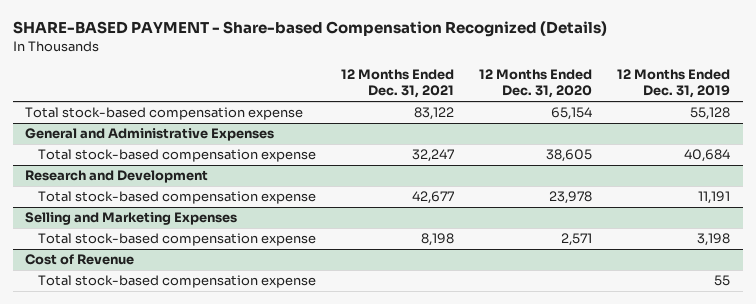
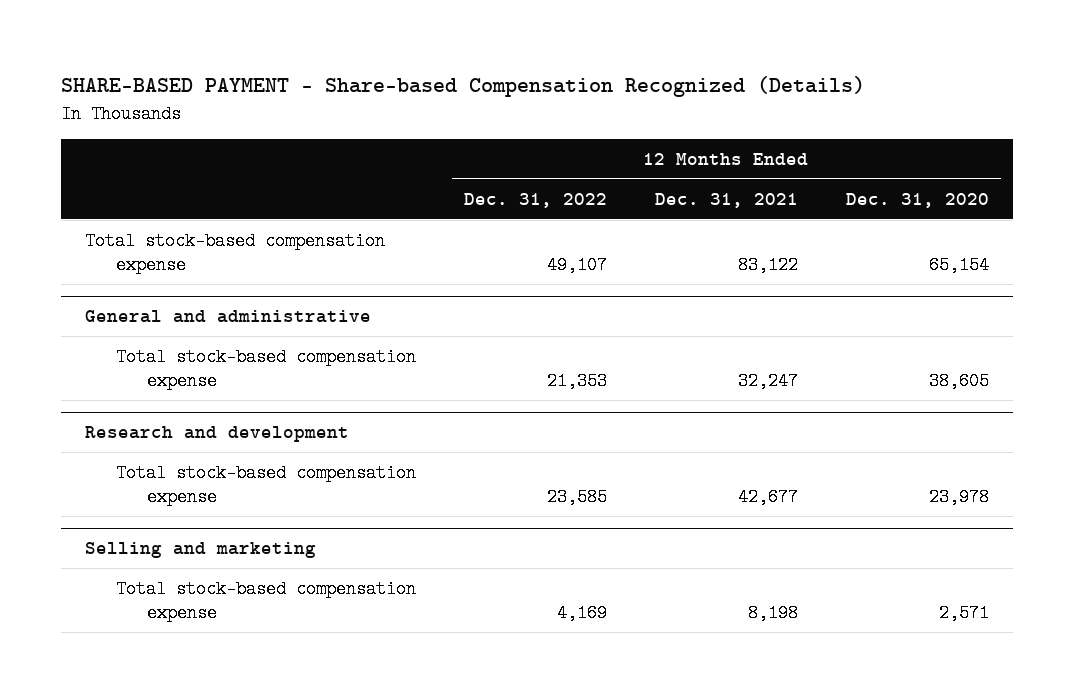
[617,69,731,99] 12 Months Ended Dec. 31, 2019 -> none
none -> [463,192,607,208] Dec. 31, 2022
[25,128,275,142] General and Administrative Expenses -> [85,310,372,324] General and administrative
[25,170,209,184] Research and Development -> [85,426,350,443] Research and development
[25,212,238,226] Selling and Marketing Expenses -> [85,542,317,559] Selling and marketing
[25,254,135,266] Cost of Revenue -> none
[38,275,317,289] Total stock-based compensation expense -> none

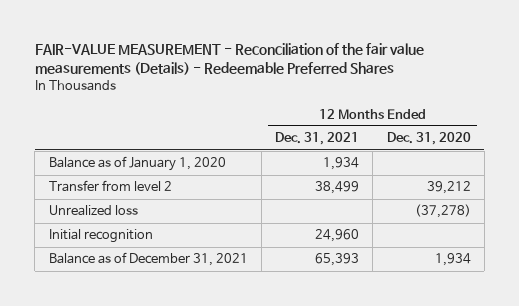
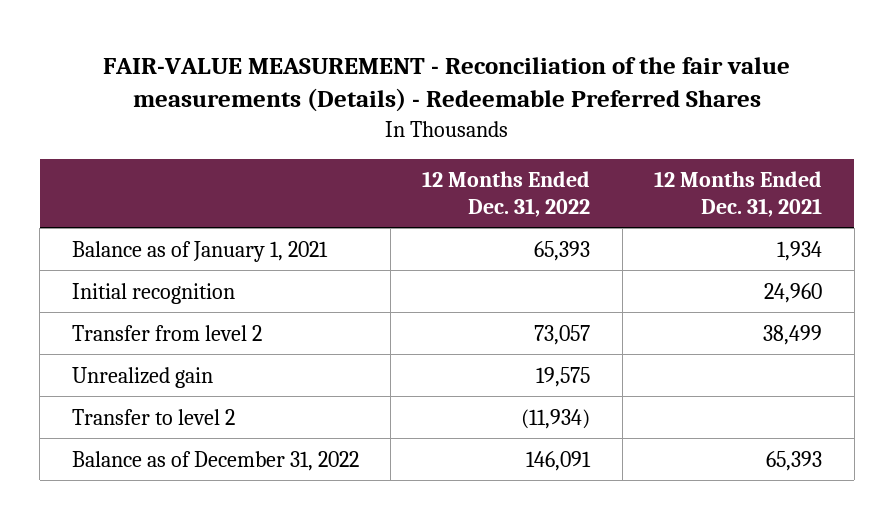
[386,132,471,146] Dec. 31, 2020 -> none
none -> [422,171,591,217] 12 Months Ended Dec. 31, 2022
[48,205,138,217] Unrealized loss -> none
[48,156,226,172] Balance as of January 1, 2020 -> [71,240,328,262] Balance as of January 1, 2021
[48,180,172,193] Transfer from level 2 -> [71,324,262,341] Transfer from level 2
none -> [71,366,213,388] Unrealized gain
none -> [71,408,235,425] Transfer to level 2
[48,252,248,267] Balance as of December 31, 2021 -> [71,450,359,471] Balance as of December 31, 2022

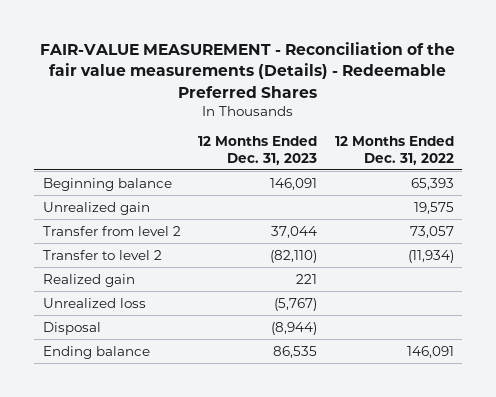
[654,171,823,217] 12 Months Ended Dec. 31, 2021 -> none
none -> [198,136,318,165] 12 Months Ended Dec. 31, 2023
[71,282,235,304] Initial recognition -> none
[71,240,328,262] Balance as of January 1, 2021 -> [42,177,172,191] Beginning balance
[71,324,262,341] Transfer from level 2 -> [42,225,181,236] Transfer from level 2
none -> [42,273,135,287] Realized gain
none -> [42,297,146,308] Unrealized loss
none -> [42,321,101,335] Disposal
[71,450,359,471] Balance as of December 31, 2022 -> [42,345,150,359] Ending balance

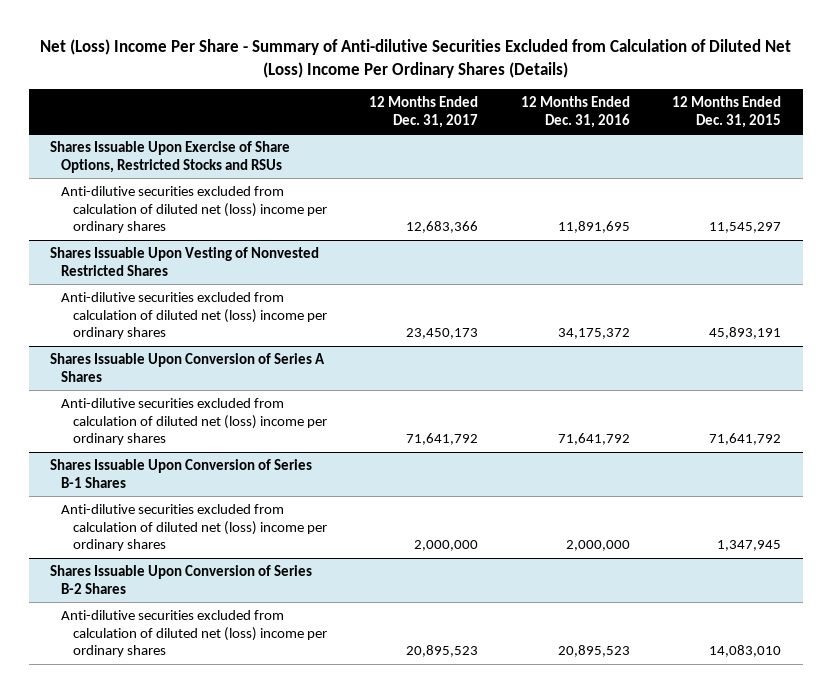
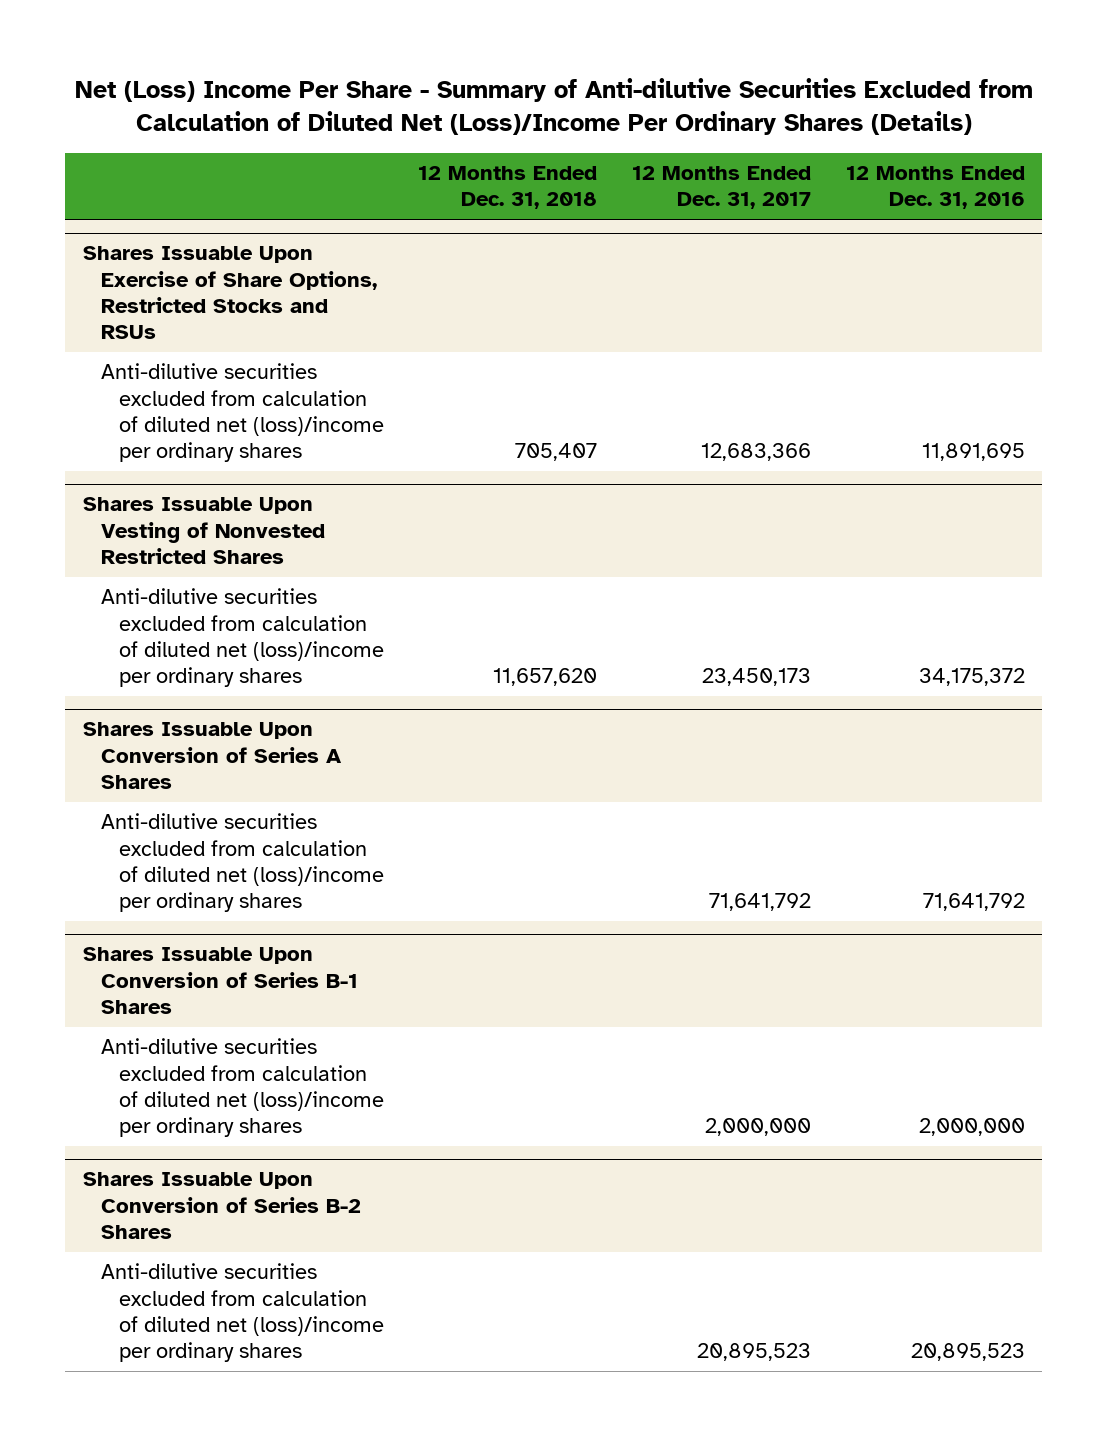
[39,38,791,78] Net (Loss) Income Per Share - Summary of Anti-dilutive Securities Excluded from Calculation of Diluted Net (Loss) Income Per Ordinary Shares (Details) -> [74,78,1033,136] Net (Loss) Income Per Share - Summary of Anti-dilutive Securities Excluded from Calculation of Diluted Net (Loss)/Income Per Ordinary Shares (Details)
[672,96,782,129] 12 Months Ended Dec. 31, 2015 -> none
none -> [418,166,598,210] 12 Months Ended Dec. 31, 2018
[61,185,327,234] Anti-dilutive securities excluded from calculation of diluted net (loss) income per ordinary shares -> [100,363,384,462] Anti-dilutive securities excluded from calculation of diluted net (loss)/income per ordinary shares
[61,291,327,340] Anti-dilutive securities excluded from calculation of diluted net (loss) income per ordinary shares -> [100,588,384,687] Anti-dilutive securities excluded from calculation of diluted net (loss)/income per ordinary shares
[61,397,327,446] Anti-dilutive securities excluded from calculation of diluted net (loss) income per ordinary shares -> [100,813,384,912] Anti-dilutive securities excluded from calculation of diluted net (loss)/income per ordinary shares
[61,503,327,552] Anti-dilutive securities excluded from calculation of diluted net (loss) income per ordinary shares -> [100,1038,384,1137] Anti-dilutive securities excluded from calculation of diluted net (loss)/income per ordinary shares
[61,609,327,658] Anti-dilutive securities excluded from calculation of diluted net (loss) income per ordinary shares -> [100,1263,384,1362] Anti-dilutive securities excluded from calculation of diluted net (loss)/income per ordinary shares

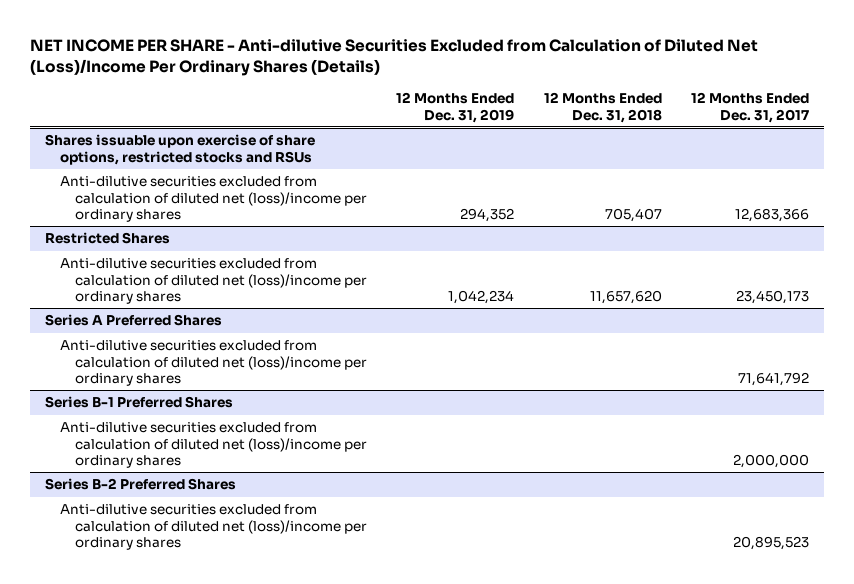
[74,78,1033,136] Net (Loss) Income Per Share - Summary of Anti-dilutive Securities Excluded from Calculation of Diluted Net (Loss)/Income Per Ordinary Shares (Details) -> [29,39,758,77] NET INCOME PER SHARE - Anti-dilutive Securities Excluded from Calculation of Diluted Net (Loss)/Income Per Ordinary Shares (Details)
[845,166,1025,210] 12 Months Ended Dec. 31, 2016 -> none
none -> [396,92,515,123] 12 Months Ended Dec. 31, 2019
[82,246,377,339] Shares Issuable Upon Exercise of Share Options, Restricted Stocks and RSUs -> [44,134,315,165] Shares issuable upon exercise of share options, restricted stocks and RSUs
[82,497,325,564] Shares Issuable Upon Vesting of Nonvested Restricted Shares -> [44,232,170,245] Restricted Shares
[82,722,342,789] Shares Issuable Upon Conversion of Series A Shares -> none
none -> [44,314,222,327] Series A Preferred Shares
[82,947,358,1014] Shares Issuable Upon Conversion of Series B-1 Shares -> [44,396,233,409] Series B-1 Preferred Shares
[82,1172,361,1239] Shares Issuable Upon Conversion of Series B-2 Shares -> [44,478,236,491] Series B-2 Preferred Shares

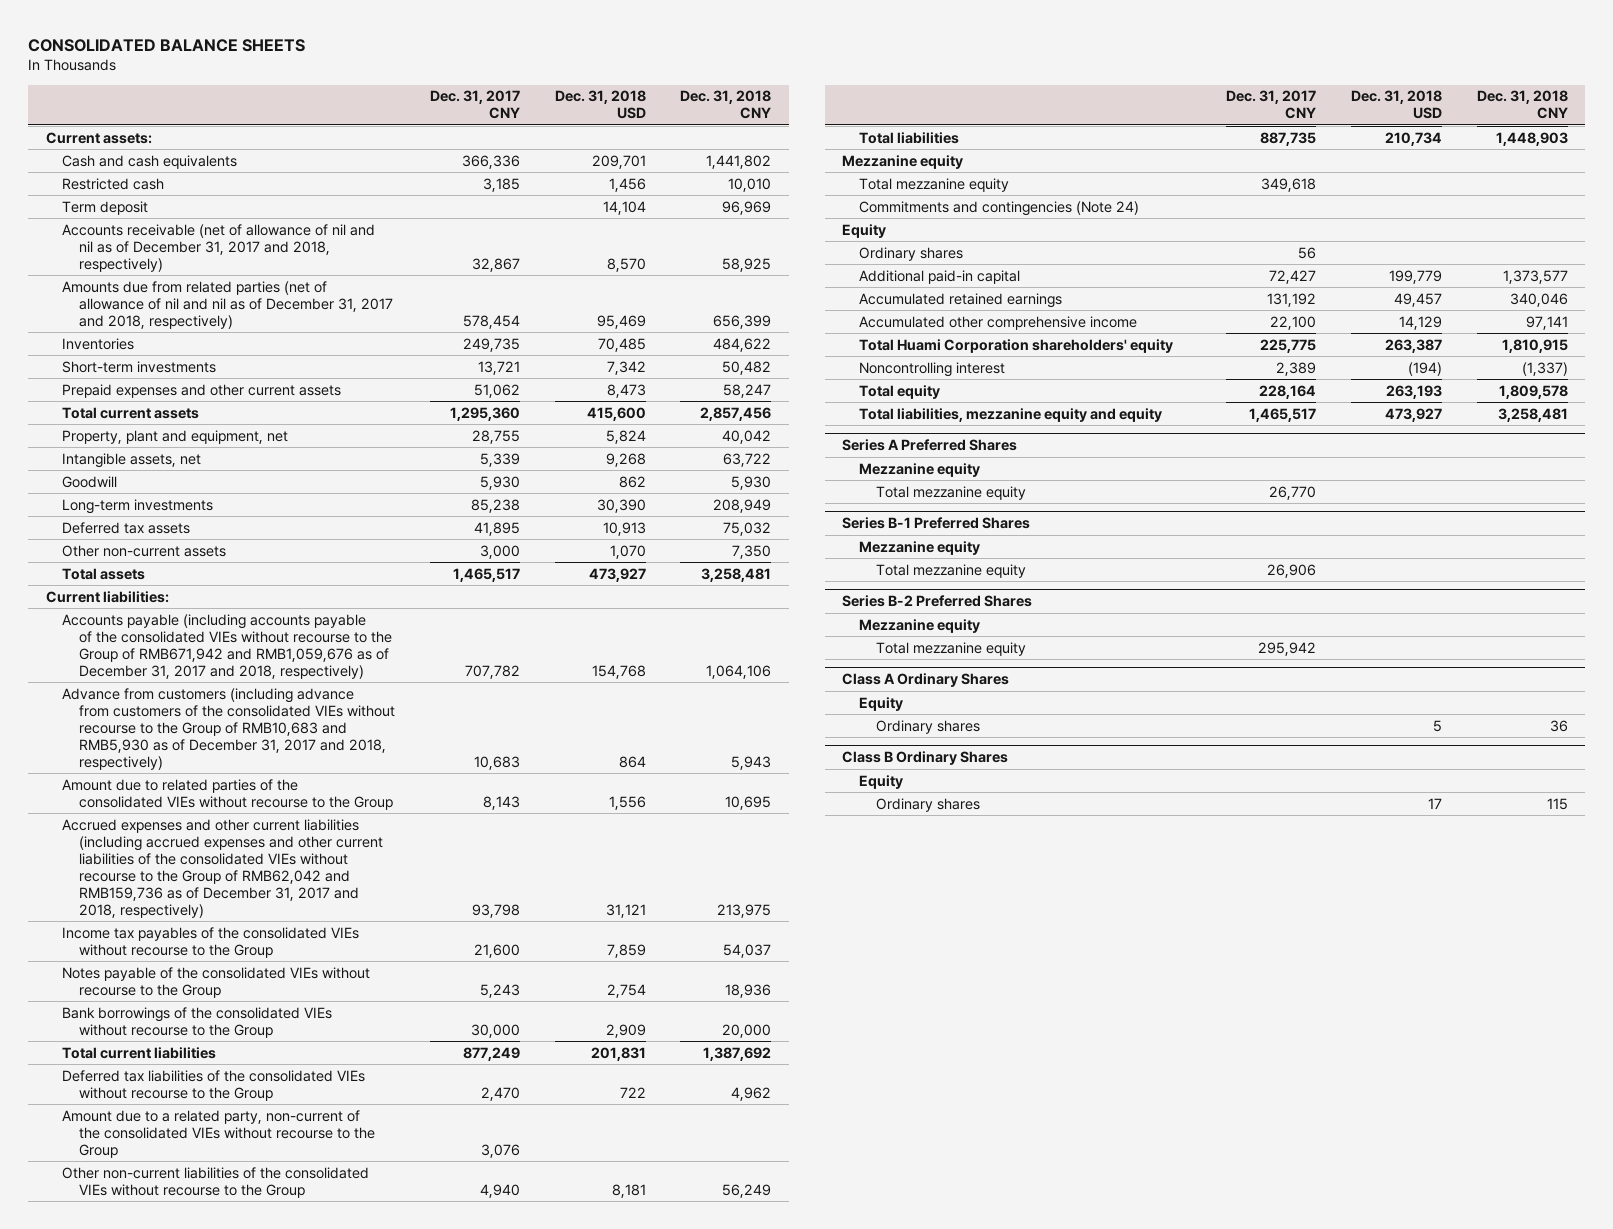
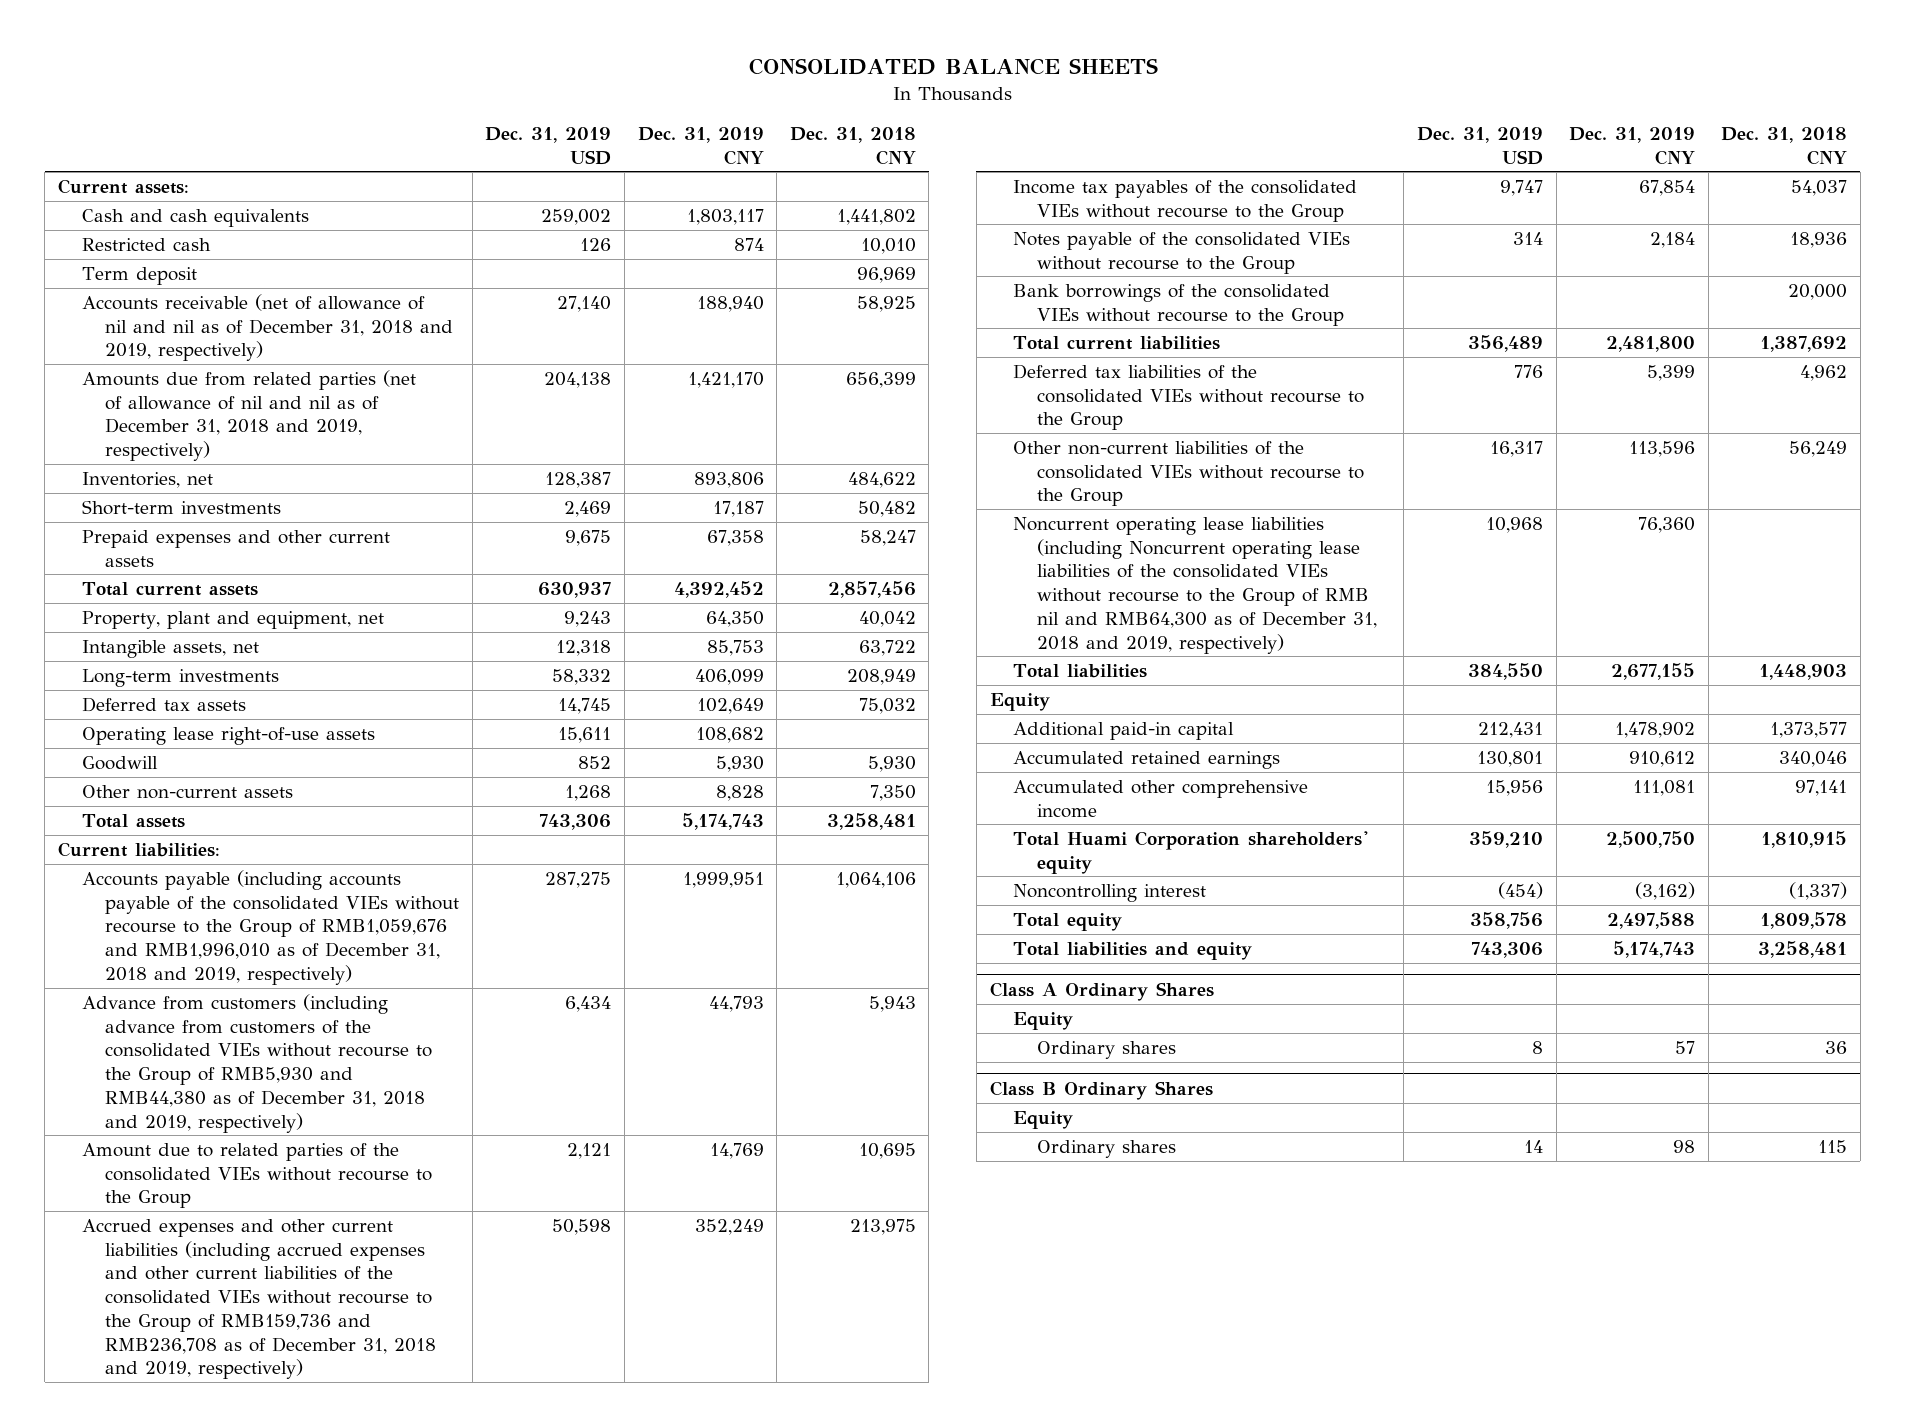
[429,90,520,120] Dec. 31, 2017 CNY -> none
[554,90,646,120] Dec. 31, 2018 USD -> none
none -> [485,126,612,165] Dec. 31, 2019 USD
none -> [637,126,764,165] Dec. 31, 2019 CNY
[62,223,376,272] Accounts receivable (net of allowance of nil and nil as of December 31, 2017 and 2018, respectively) -> [81,293,454,362] Accounts receivable (net of allowance of nil and nil as of December 31, 2018 and 2019, respectively)
[62,280,394,329] Amounts due from related parties (net of allowance of nil and nil as of December 31, 2017 and 2018, respectively) -> [81,369,416,462] Amounts due from related parties (net of allowance of nil and nil as of December 31, 2018 and 2019, respectively)
[62,337,135,350] Inventories -> [81,471,213,488] Inventories, net
none -> [81,726,375,745] Operating lease right-of-use assets
[62,475,118,488] Goodwill -> [81,755,158,770] Goodwill
[62,613,393,679] Accounts payable (including accounts payable of the consolidated VIEs without recourse to the Group of RMB671,942 and RMB1,059,676 as of December 31, 2017 and 2018, respectively) -> [81,869,460,985] Accounts payable (including accounts payable of the consolidated VIEs without recourse to the Group of RMB1,059,676 and RMB1,996,010 as of December 31, 2018 and 2019, respectively)
[62,687,396,770] Advance from customers (including advance from customers of the consolidated VIEs without recourse to the Group of RMB10,683 and RMB5,930 as of December 31, 2017 and 2018, respectively) -> [81,993,433,1133] Advance from customers (including advance from customers of the consolidated VIEs without recourse to the Group of RMB5,930 and RMB44,380 as of December 31, 2018 and 2019, respectively)
[62,818,384,918] Accrued expenses and other current liabilities (including accrued expenses and other current liabilities of the consolidated VIEs without recourse to the Group of RMB62,042 and RMB159,736 as of December 31, 2017 and 2018, respectively) -> [81,1218,437,1380] Accrued expenses and other current liabilities (including accrued expenses and other current liabilities of the consolidated VIEs without recourse to the Group of RMB159,736 and RMB236,708 as of December 31, 2018 and 2019, respectively)
[62,1109,376,1158] Amount due to a related party, non-current of the consolidated VIEs without recourse to the Group -> none
none -> [1013,516,1377,654] Noncurrent operating lease liabilities (including Noncurrent operating lease liabilities of the consolidated VIEs without recourse to the Group of RMB nil and RMB64,300 as of December 31, 2018 and 2019, respectively)
[842,154,964,169] Mezzanine equity -> none
[858,177,1009,192] Total mezzanine equity -> none
[858,200,1139,216] Commitments and contingencies (Note 24) -> none
[858,246,963,261] Ordinary shares -> none
[842,439,1018,452] Series A Preferred Shares -> none
[858,462,980,477] Mezzanine equity -> none
[875,485,1026,500] Total mezzanine equity -> none
[842,517,1031,530] Series B-1 Preferred Shares -> none
[858,540,980,555] Mezzanine equity -> none
[875,563,1026,578] Total mezzanine equity -> none
[842,595,1033,608] Series B-2 Preferred Shares -> none
[858,618,980,633] Mezzanine equity -> none
[875,641,1026,656] Total mezzanine equity -> none
[858,407,1162,422] Total liabilities, mezzanine equity and equity -> [1013,941,1253,960] Total liabilities and equity

